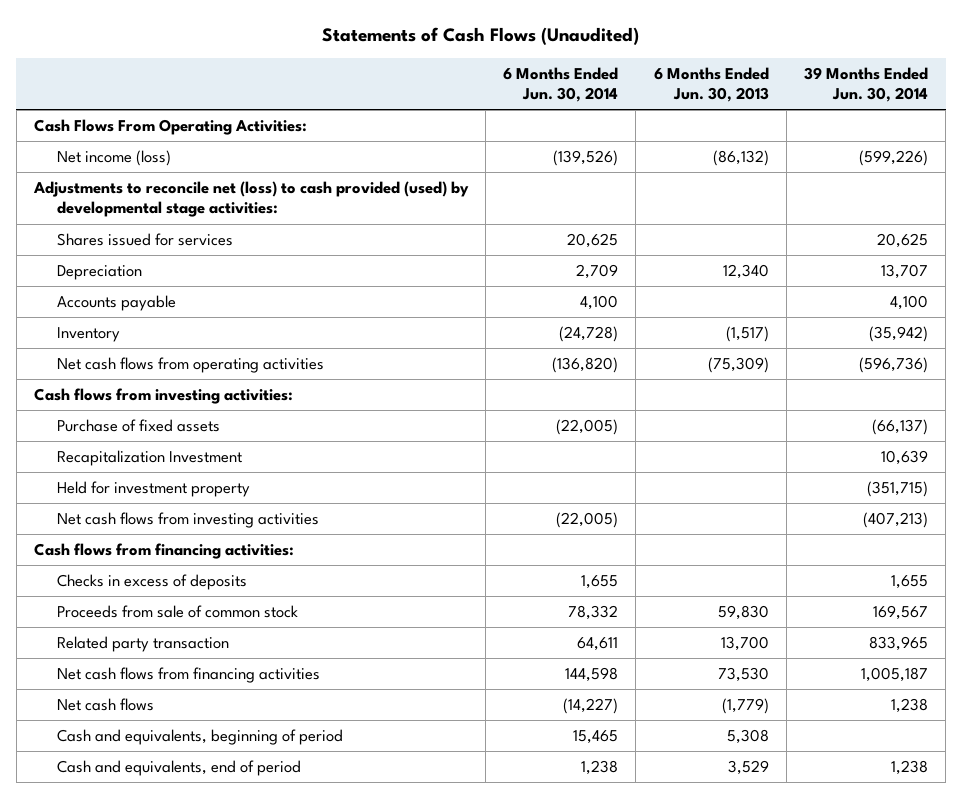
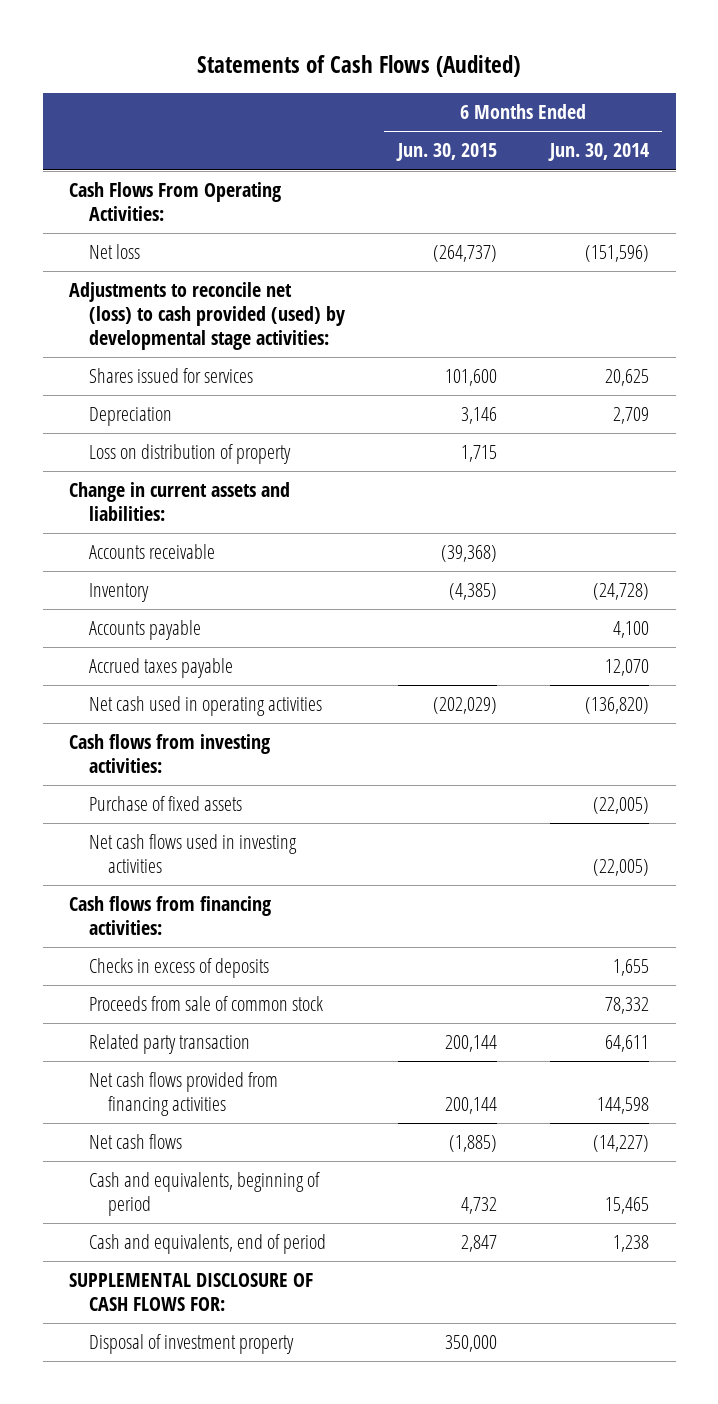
[321,27,639,46] Statements of Cash Flows (Unaudited) -> [197,55,521,78] Statements of Cash Flows (Audited)
[653,66,769,103] 6 Months Ended Jun. 30, 2013 -> none
[804,66,929,103] 39 Months Ended Jun. 30, 2014 -> none
none -> [395,143,497,162] Jun. 30, 2015
[57,149,172,166] Net income (loss) -> [88,244,140,260] Net loss
[553,149,619,166] (139,526) -> [585,245,650,263] (151,596)
none -> [88,444,291,465] Loss on distribution of property
none -> [69,482,291,521] Change in current assets and liabilities:
none -> [88,544,215,560] Accounts receivable
[57,294,177,311] Accounts payable -> [88,620,201,641] Accounts payable
none -> [88,658,233,679] Accrued taxes payable
[57,356,325,373] Net cash flows from operating activities -> [88,696,322,717] Net cash used in operating activities
[57,449,243,466] Recapitalization Investment -> none
[57,480,251,497] Held for investment property -> none
[57,511,320,528] Net cash flows from investing activities -> [88,834,297,873] Net cash flows used in investing activities
[57,666,321,683] Net cash flows from financing activities -> [88,1072,278,1116] Net cash flows provided from financing activities
none -> [69,1273,314,1311] SUPPLEMENTAL DISCLOSURE OF CASH FLOWS FOR:
none -> [88,1334,294,1355] Disposal of investment property

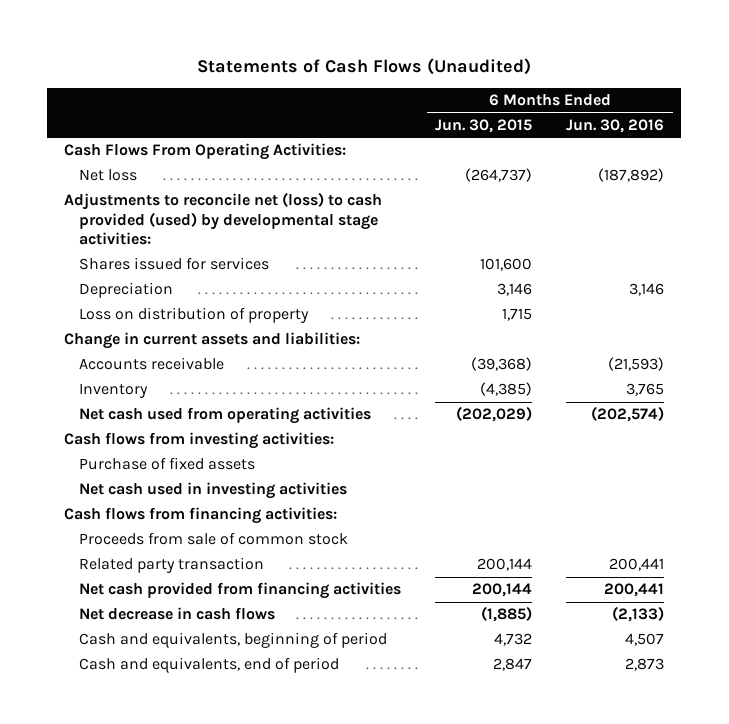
[197,55,521,78] Statements of Cash Flows (Audited) -> [197,57,532,75] Statements of Cash Flows (Unaudited)
[548,143,650,162] Jun. 30, 2014 -> none
none -> [566,118,665,133] Jun. 30, 2016
[88,620,201,641] Accounts payable -> none
[88,658,233,679] Accrued taxes payable -> none
[88,696,322,717] Net cash used in operating activities -> [79,407,372,425] Net cash used from operating activities
[88,834,297,873] Net cash flows used in investing activities -> [79,482,348,500] Net cash used in investing activities
[88,958,269,979] Checks in excess of deposits -> none
[88,1072,278,1116] Net cash flows provided from financing activities -> [79,582,402,600] Net cash provided from financing activities
[88,1134,182,1150] Net cash flows -> [79,607,276,621] Net decrease in cash flows
[69,1273,314,1311] SUPPLEMENTAL DISCLOSURE OF CASH FLOWS FOR: -> none
[88,1334,294,1355] Disposal of investment property -> none

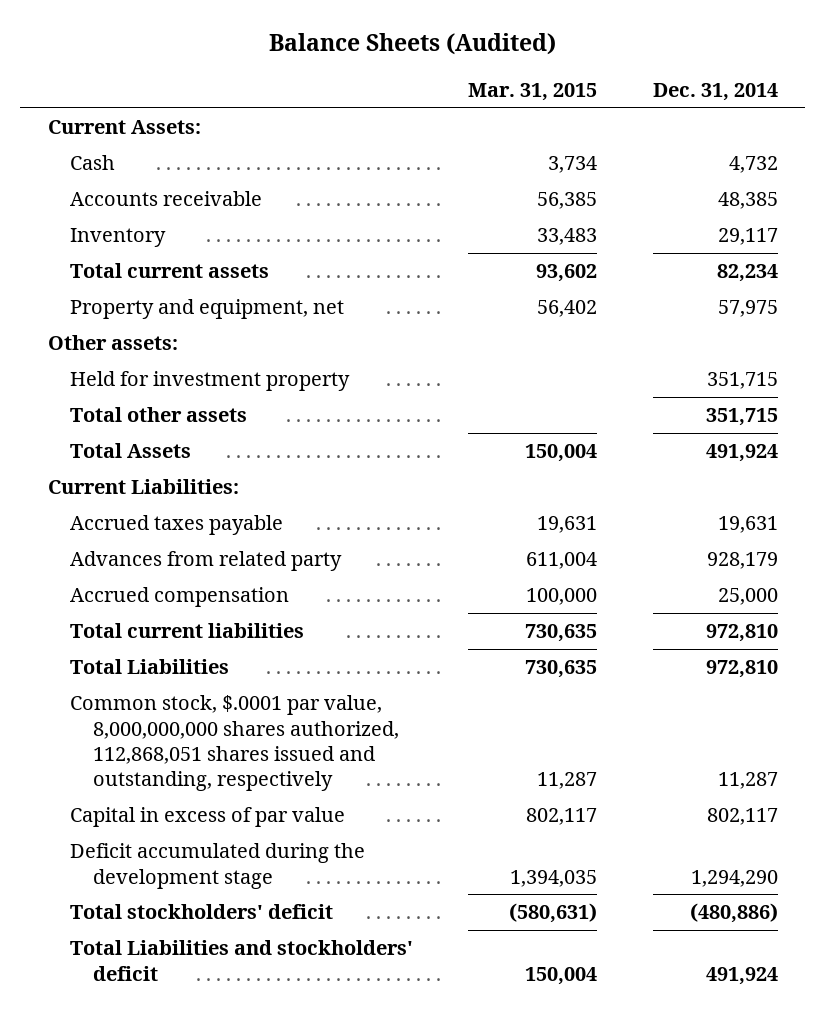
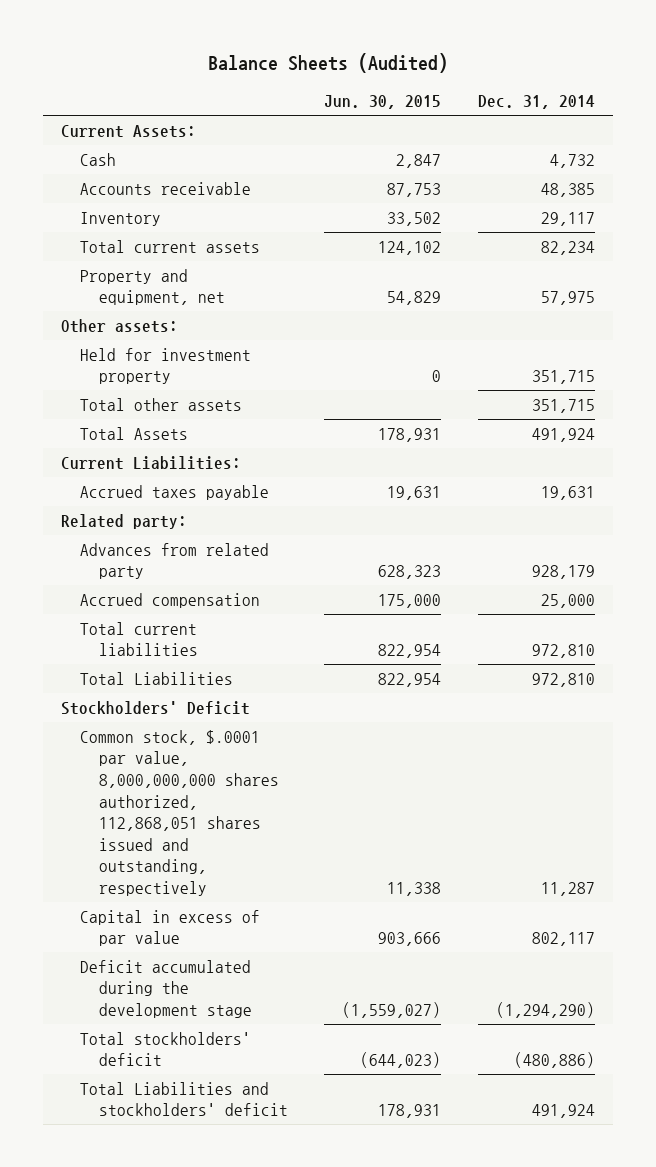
[468,82,598,101] Mar. 31, 2015 -> none
none -> [324,95,442,110] Jun. 30, 2015
none -> [61,513,188,529] Related party:
none -> [61,700,251,715] Stockholders' Deficit
[690,869,778,887] 1,294,290 -> [496,1002,596,1019] (1,294,290)

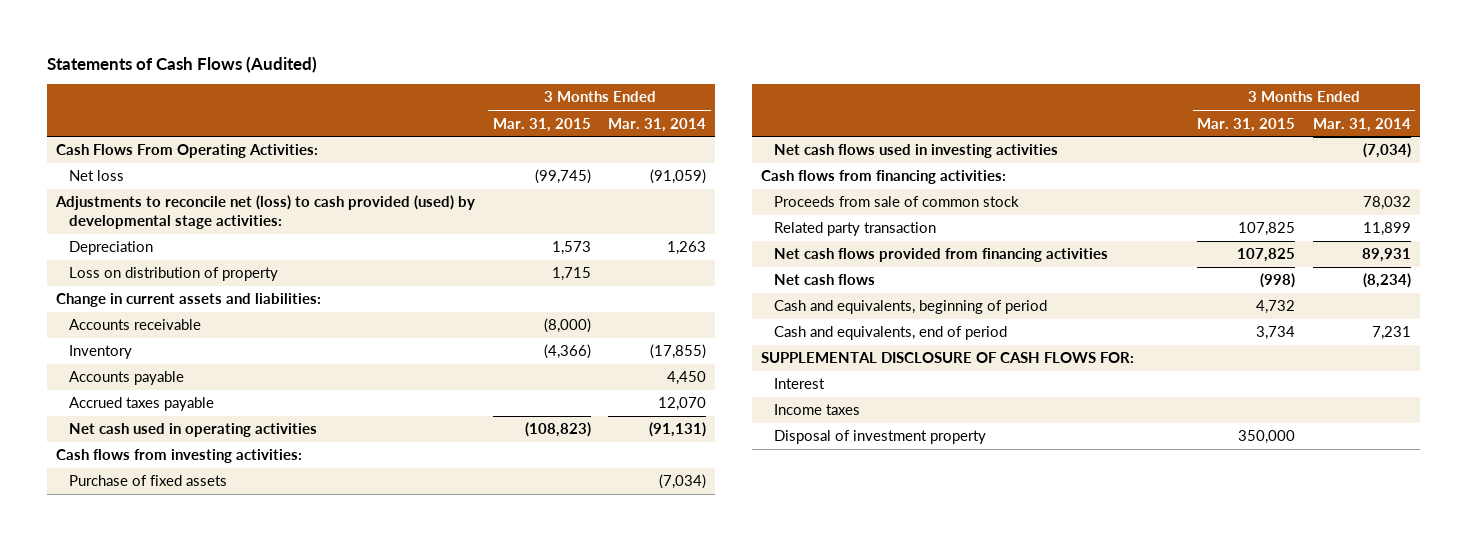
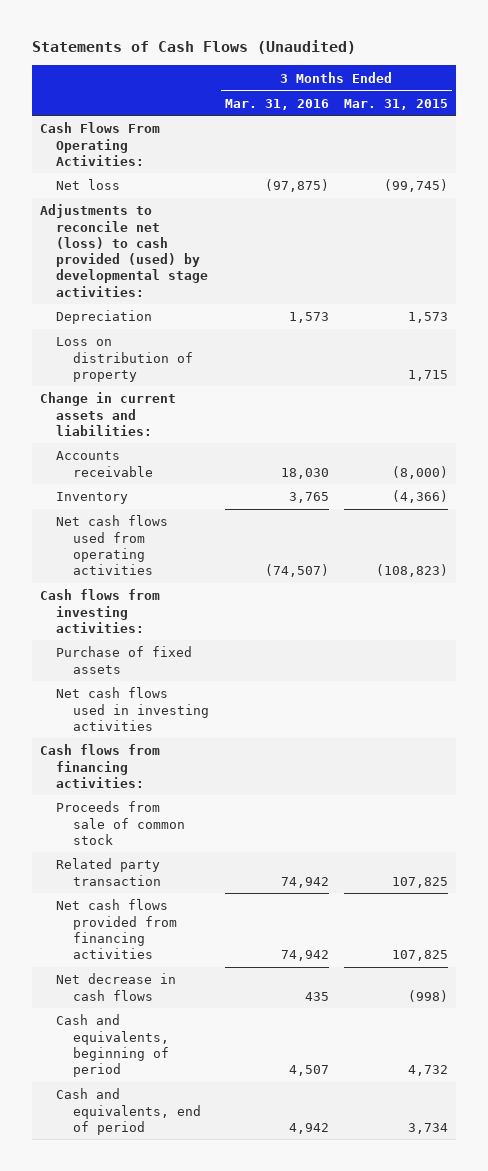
[47,55,318,73] Statements of Cash Flows (Audited) -> [32,40,357,55] Statements of Cash Flows (Unaudited)
[608,117,707,132] Mar. 31, 2014 -> none
none -> [224,98,329,110] Mar. 31, 2016
[69,371,185,386] Accounts payable -> none
[69,397,215,412] Accrued taxes payable -> none
[69,423,318,438] Net cash used in operating activities -> [56,515,169,576] Net cash flows used from operating activities
[773,274,875,286] Net cash flows -> [56,973,177,1001] Net decrease in cash flows
[760,352,1134,364] SUPPLEMENTAL DISCLOSURE OF CASH FLOWS FOR: -> none
[773,378,825,390] Interest -> none
[773,404,860,416] Income taxes -> none
[773,430,986,445] Disposal of investment property -> none

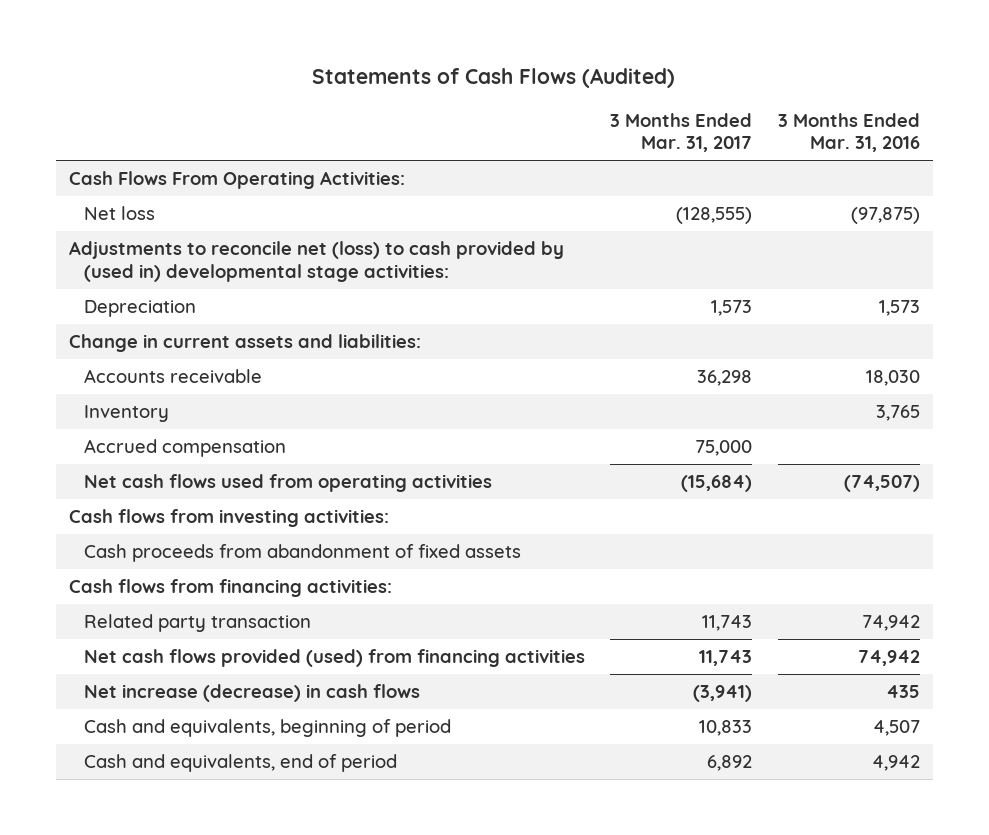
[32,40,357,55] Statements of Cash Flows (Unaudited) -> [312,68,676,89] Statements of Cash Flows (Audited)
[344,98,449,110] Mar. 31, 2015 -> none
none -> [610,112,753,153] 3 Months Ended Mar. 31, 2017
[39,204,209,297] Adjustments to reconcile net (loss) to cash provided (used) by developmental stage activities: -> [68,241,564,282] Adjustments to reconcile net (loss) to cash provided by (used in) developmental stage activities:
[56,337,194,382] Loss on distribution of property -> none
none -> [84,439,287,458] Accrued compensation
[56,646,193,674] Purchase of fixed assets -> none
[56,687,210,731] Net cash flows used in investing activities -> none
none -> [84,544,522,563] Cash proceeds from abandonment of fixed assets
[56,801,186,845] Proceeds from sale of common stock -> none
[56,899,178,960] Net cash flows provided from financing activities -> [84,649,586,668] Net cash flows provided (used) from financing activities
[56,973,177,1001] Net decrease in cash flows -> [84,684,421,703] Net increase (decrease) in cash flows

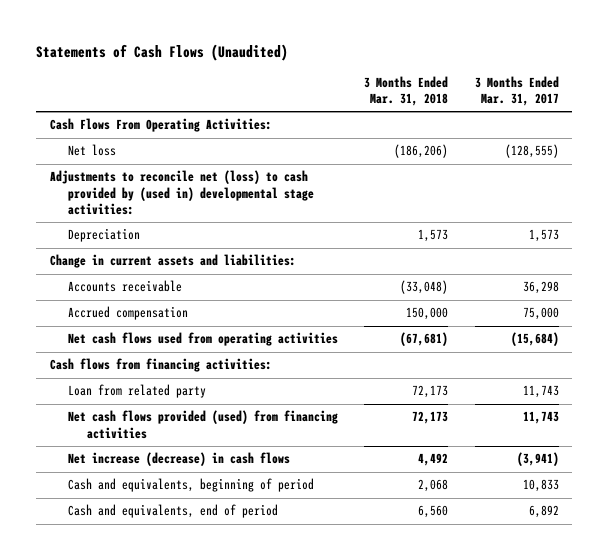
[312,68,676,89] Statements of Cash Flows (Audited) -> [36,43,289,61] Statements of Cash Flows (Unaudited)
[777,112,920,153] 3 Months Ended Mar. 31, 2016 -> none
none -> [364,76,449,107] 3 Months Ended Mar. 31, 2018
[84,405,170,423] Inventory -> none
[68,509,389,528] Cash flows from investing activities: -> none
[84,544,522,563] Cash proceeds from abandonment of fixed assets -> none
[84,614,312,633] Related party transaction -> [68,384,207,399] Loan from related party

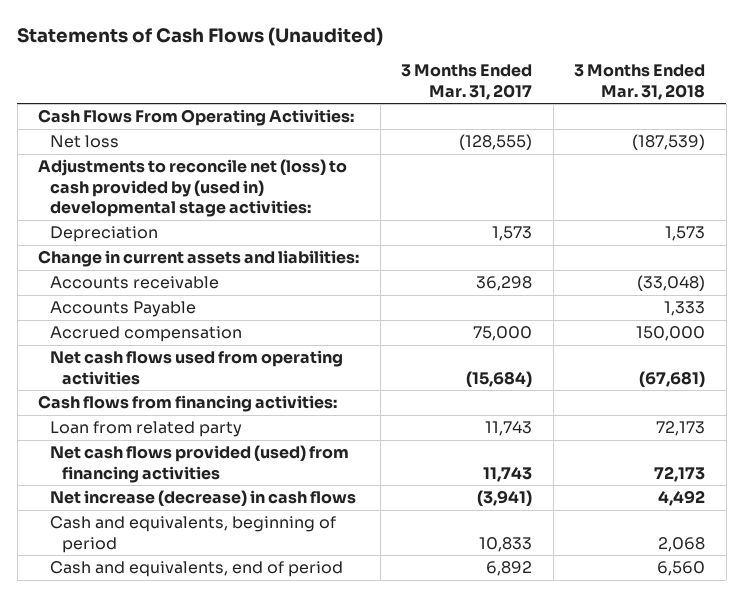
[394,144,449,159] (186,206) -> [632,134,706,151] (187,539)
none -> [50,301,197,318] Accounts Payable

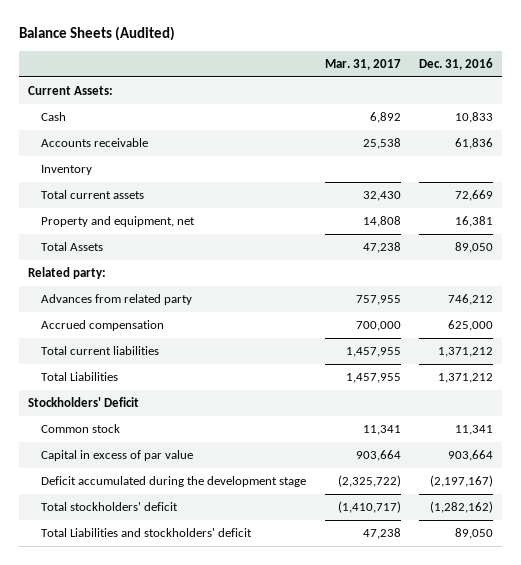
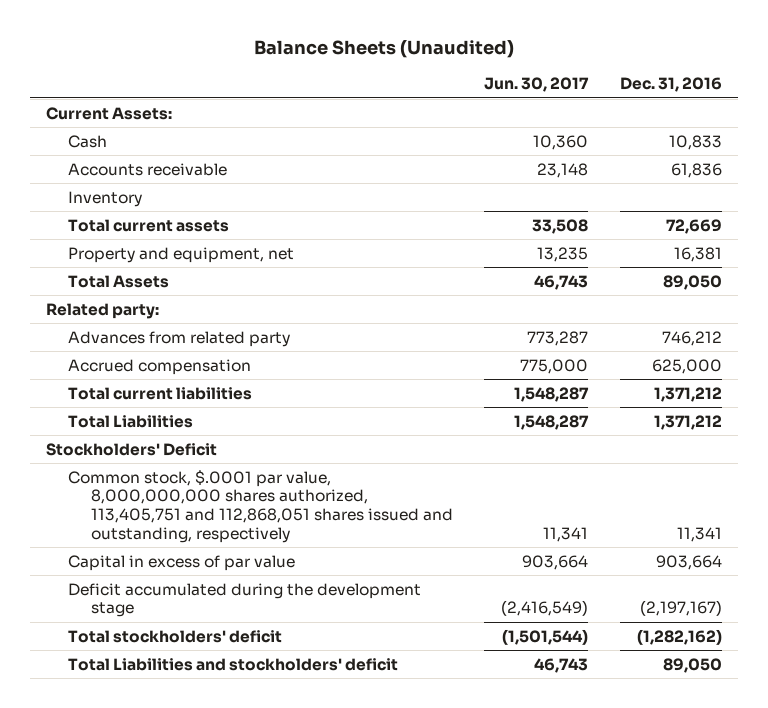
[18,26,175,42] Balance Sheets (Audited) -> [253,40,514,59] Balance Sheets (Unaudited)
[324,59,401,71] Mar. 31, 2017 -> none
none -> [484,77,590,93] Jun. 30, 2017
[41,424,121,434] Common stock -> [68,469,453,544] Common stock, $.0001 par value, 8,000,000,000 shares authorized, 113,405,751 and 112,868,051 shares issued and outstanding, respectively

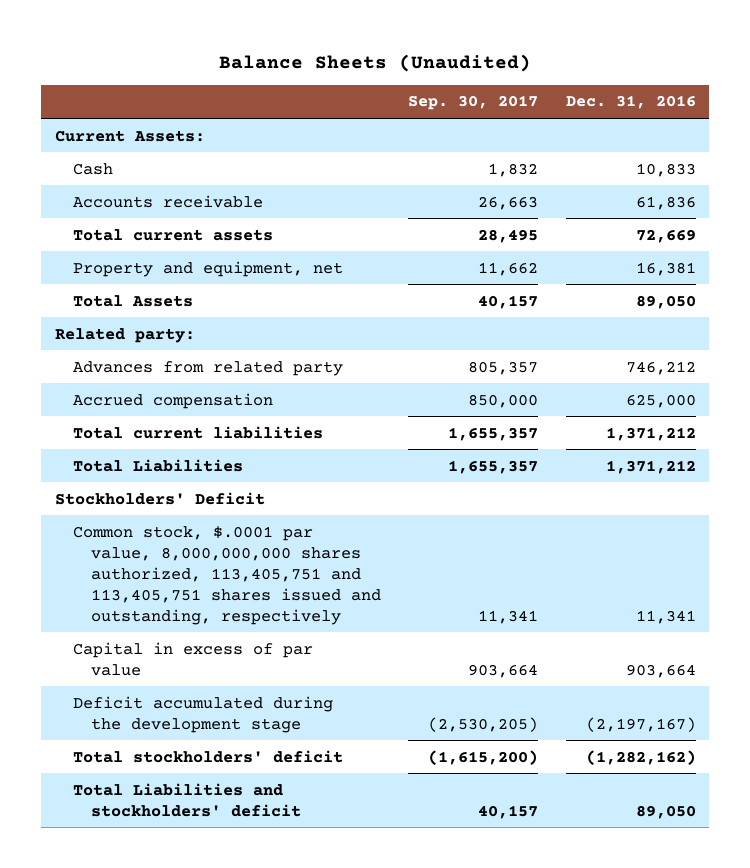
[484,77,590,93] Jun. 30, 2017 -> none
none -> [408,95,539,111] Sep. 30, 2017
[68,190,143,207] Inventory -> none
[68,469,453,544] Common stock, $.0001 par value, 8,000,000,000 shares authorized, 113,405,751 and 112,868,051 shares issued and outstanding, respectively -> [72,525,381,625] Common stock, $.0001 par value, 8,000,000,000 shares authorized, 113,405,751 and 113,405,751 shares issued and outstanding, respectively

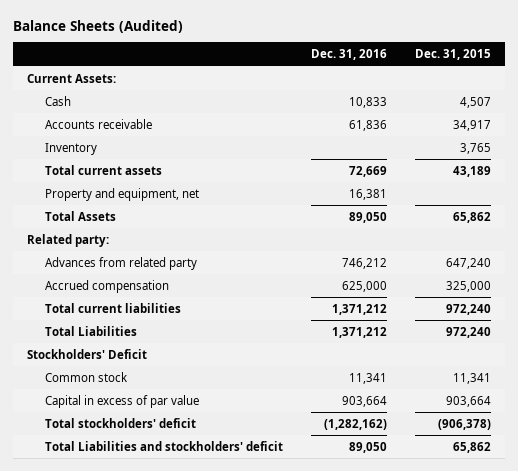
[219,53,532,72] Balance Sheets (Unaudited) -> [12,19,183,33] Balance Sheets (Audited)
[408,95,539,111] Sep. 30, 2017 -> none
none -> [414,49,491,61] Dec. 31, 2015
none -> [45,142,98,155] Inventory
[72,525,381,625] Common stock, $.0001 par value, 8,000,000,000 shares authorized, 113,405,751 and 113,405,751 shares issued and outstanding, respectively -> [45,371,129,382] Common stock
[72,695,333,733] Deficit accumulated during the development stage -> none

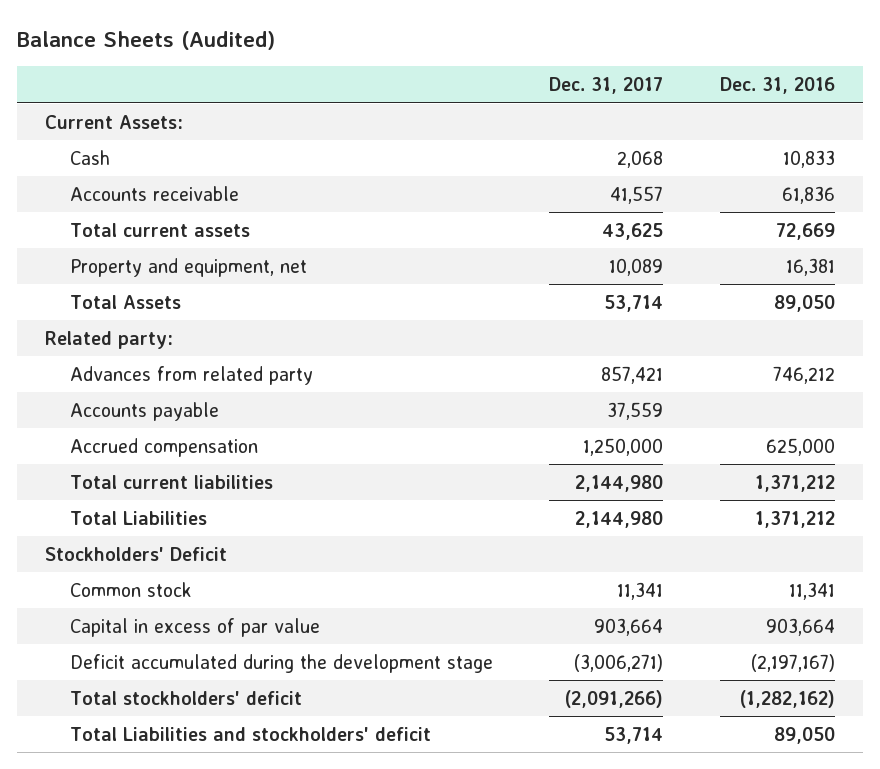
[414,49,491,61] Dec. 31, 2015 -> none
none -> [549,77,664,95] Dec. 31, 2017
[45,142,98,155] Inventory -> none
none -> [69,401,219,421] Accounts payable
none -> [69,653,493,673] Deficit accumulated during the development stage

